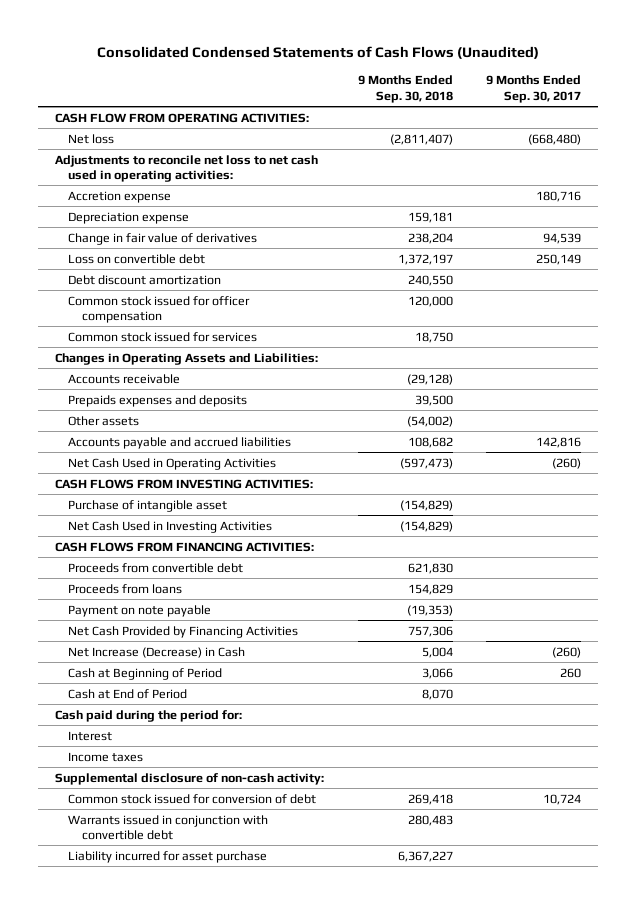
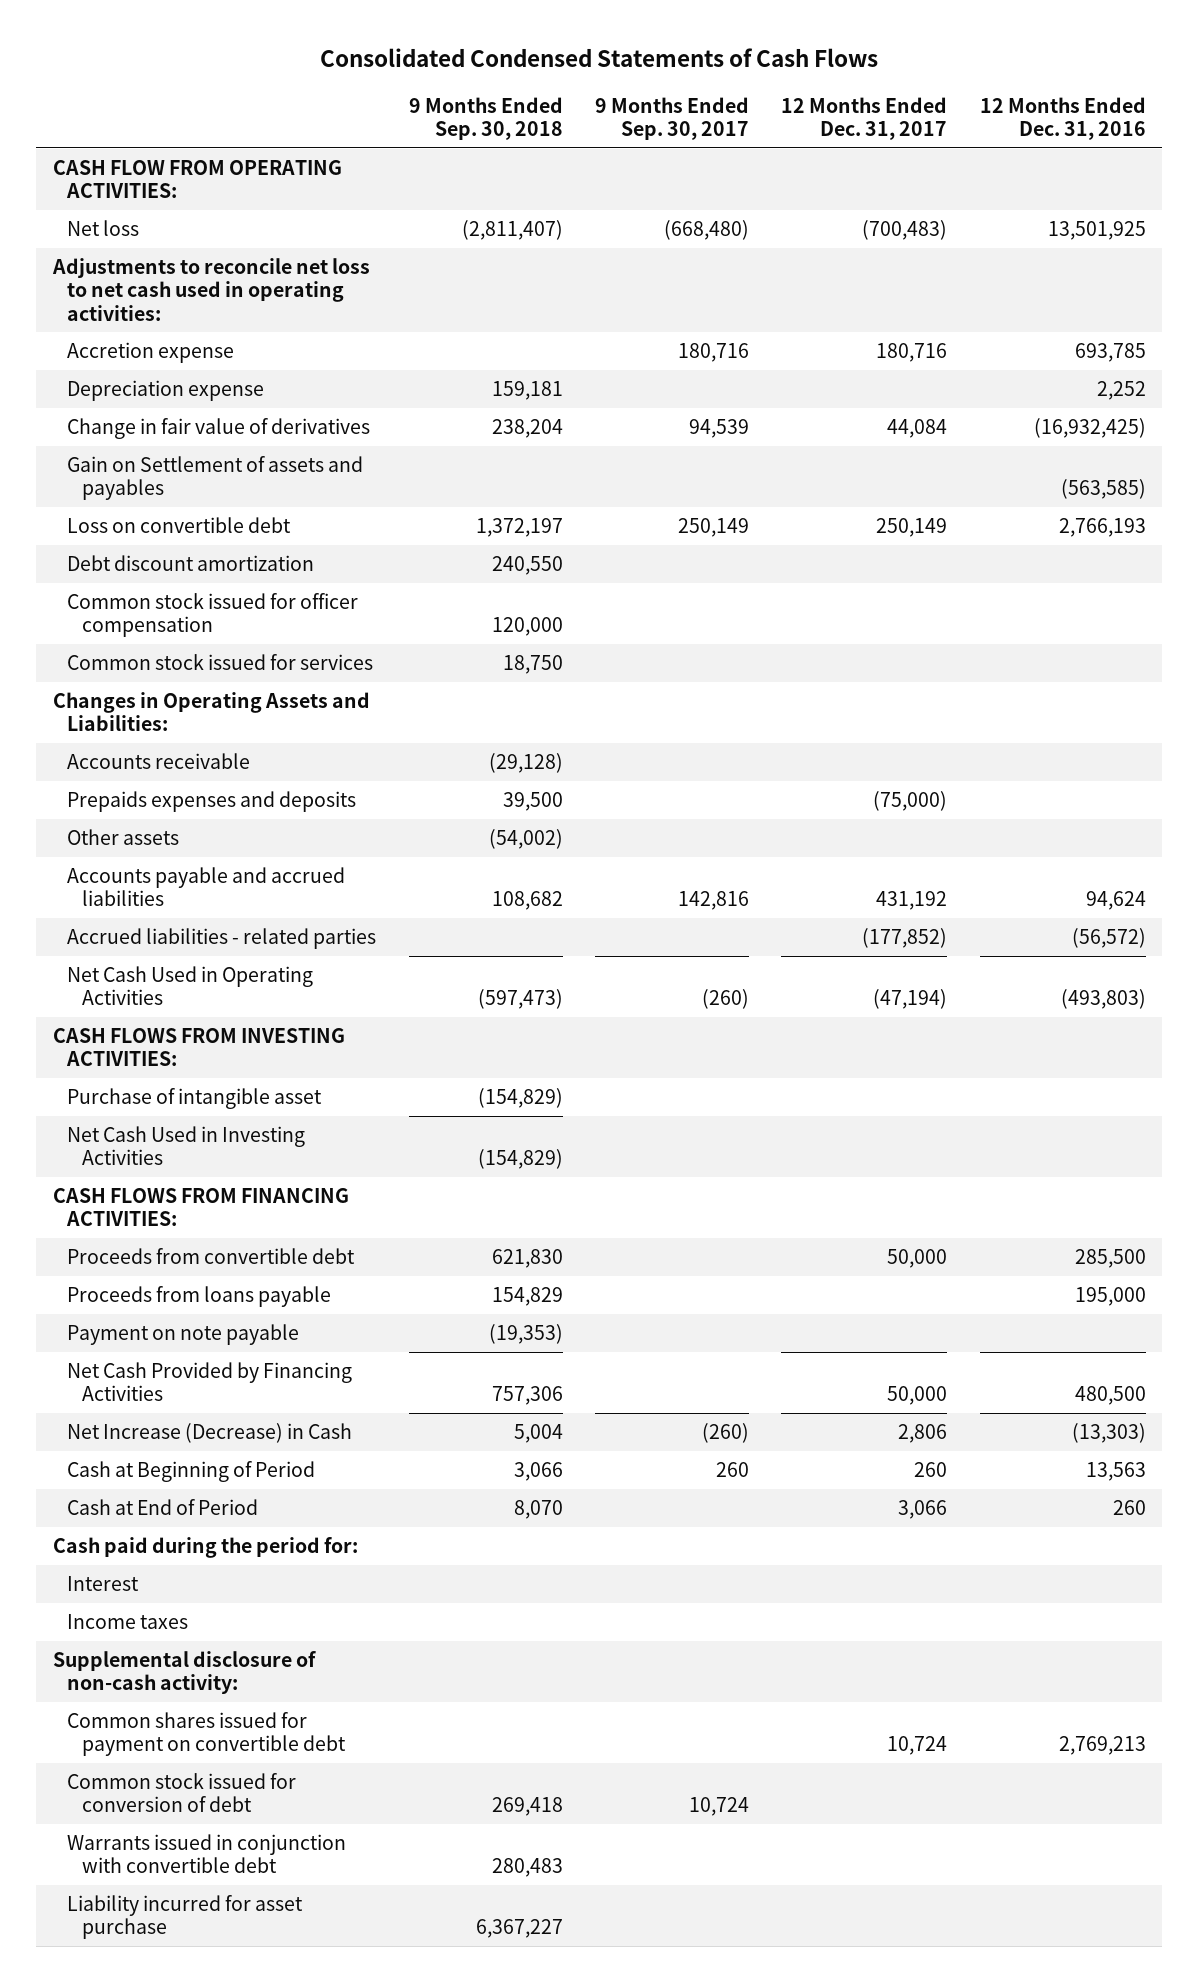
[97,46,540,60] Consolidated Condensed Statements of Cash Flows (Unaudited) -> [320,47,879,67] Consolidated Condensed Statements of Cash Flows
none -> [781,96,948,140] 12 Months Ended Dec. 31, 2017
none -> [979,96,1146,140] 12 Months Ended Dec. 31, 2016
none -> [67,456,364,501] Gain on Settlement of assets and payables
none -> [67,928,377,950] Accrued liabilities - related parties
[68,583,183,594] Proceeds from loans -> [67,1286,332,1308] Proceeds from loans payable
none -> [67,1712,346,1757] Common shares issued for payment on convertible debt

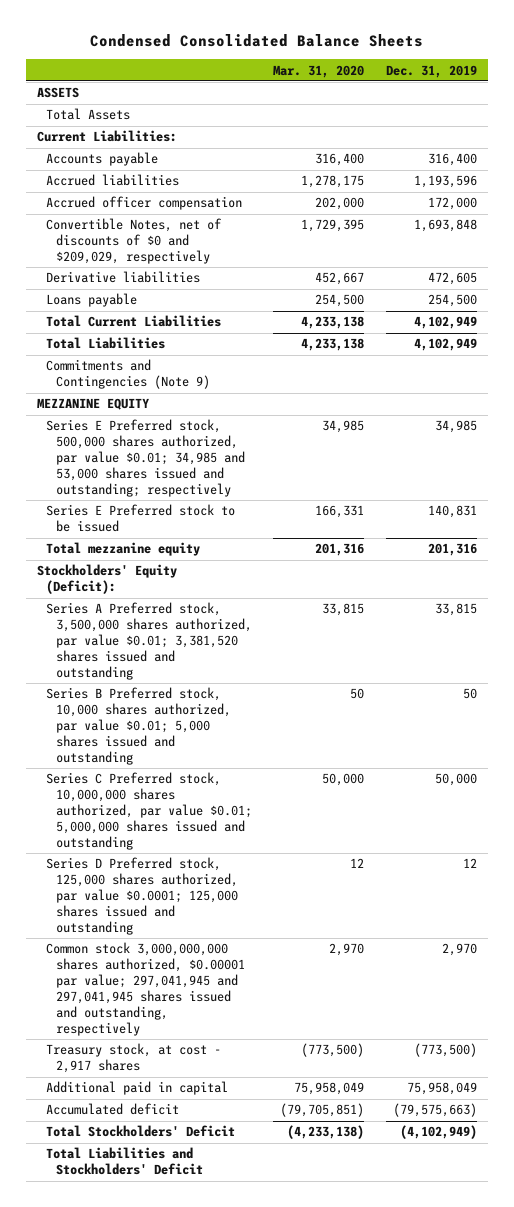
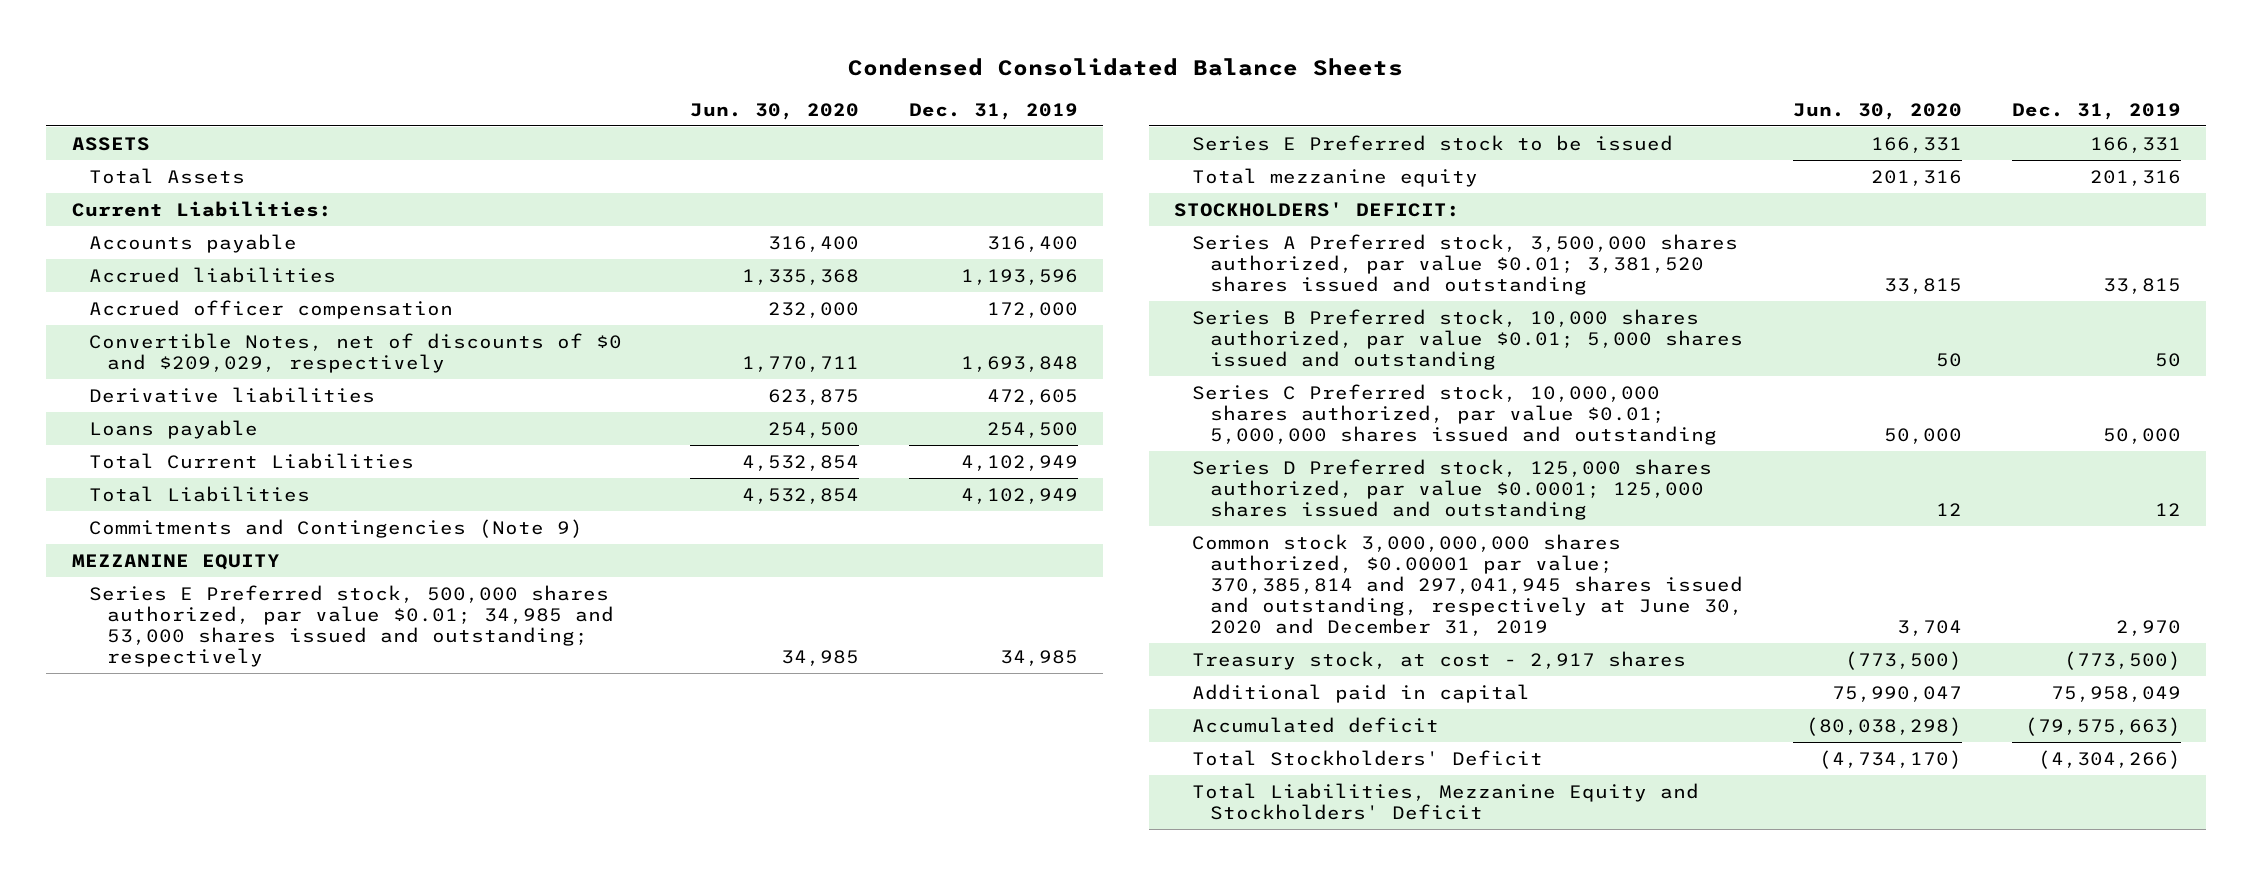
[273,64,365,78] Mar. 31, 2020 -> none
none -> [690,102,860,120] Jun. 30, 2020
[428,505,478,519] 140,831 -> [2089,136,2181,153] 166,331
[36,564,177,595] Stockholders' Equity (Deficit): -> [1173,201,1460,217] STOCKHOLDERS' DEFICIT:
[46,942,245,1036] Common stock 3,000,000,000 shares authorized, $0.00001 par value; 297,041,945 and 297,041,945 shares issued and outstanding, respectively -> [1191,533,1743,637] Common stock 3,000,000,000 shares authorized, $0.00001 par value; 370,385,814 and 297,041,945 shares issued and outstanding, respectively at June 30, 2020 and December 31, 2019
[400,1125,478,1140] (4,102,949) -> [2037,749,2181,769] (4,304,266)
[46,1147,203,1176] Total Liabilities and Stockholders' Deficit -> [1191,782,1699,820] Total Liabilities, Mezzanine Equity and Stockholders' Deficit

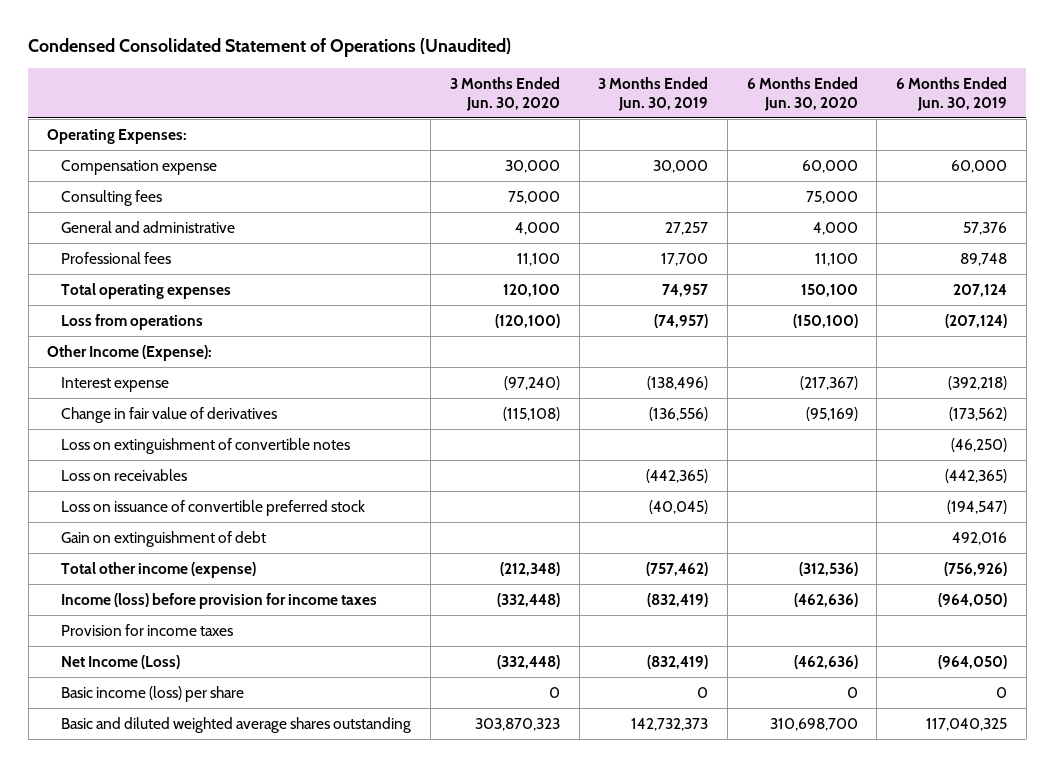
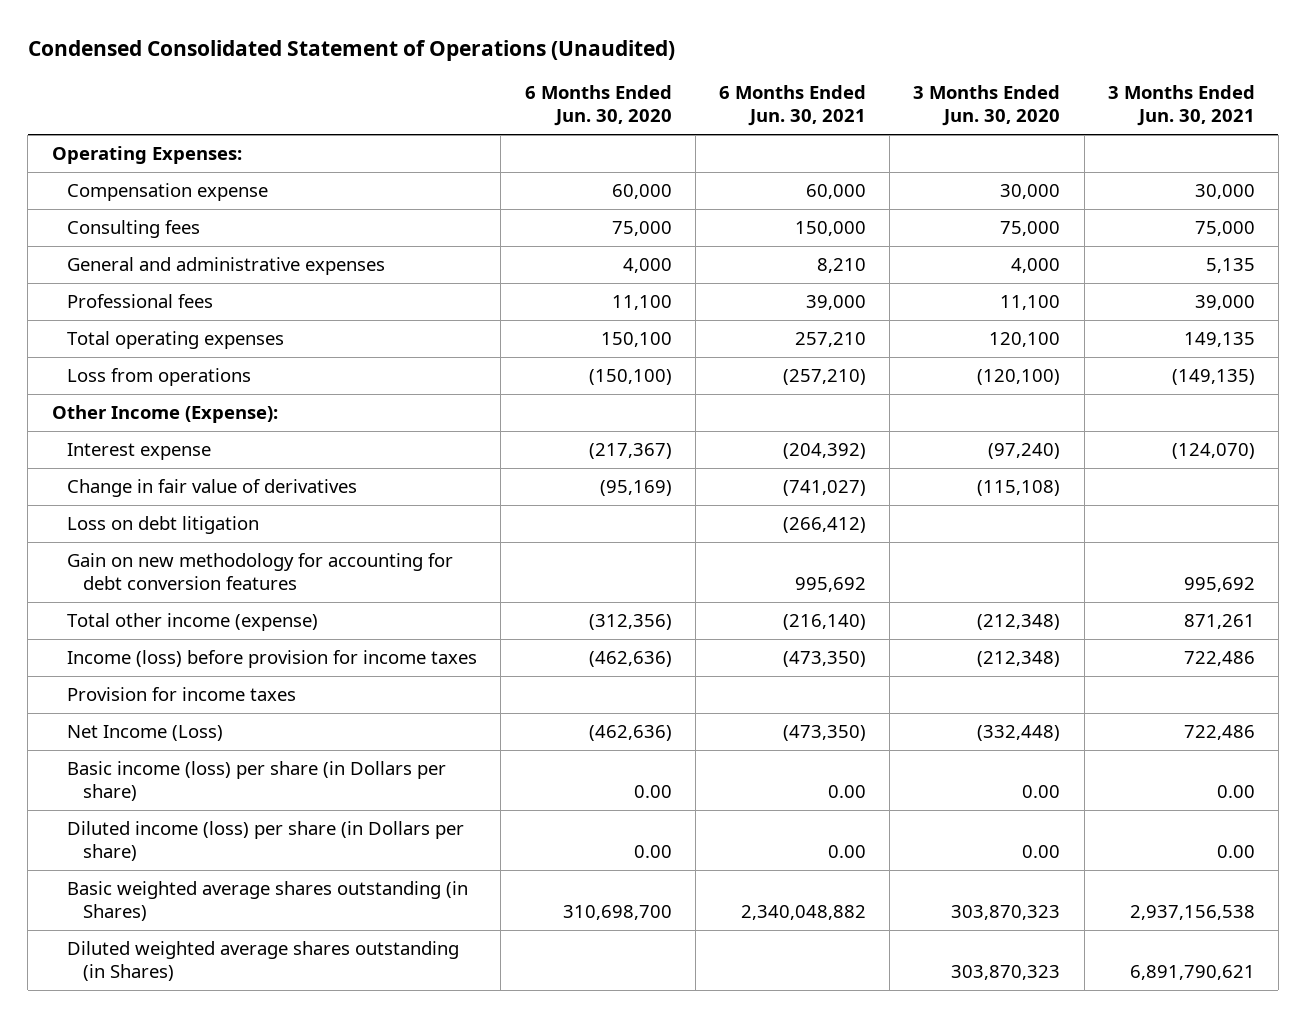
[598,76,709,111] 3 Months Ended Jun. 30, 2019 -> none
[895,76,1007,111] 6 Months Ended Jun. 30, 2019 -> none
none -> [718,85,866,127] 6 Months Ended Jun. 30, 2021
none -> [1107,85,1255,127] 3 Months Ended Jun. 30, 2021
[61,220,236,233] General and administrative -> [67,256,386,275] General and administrative expenses
[61,437,351,454] Loss on extinguishment of convertible notes -> none
[61,468,188,481] Loss on receivables -> none
[61,499,366,516] Loss on issuance of convertible preferred stock -> none
[61,530,267,547] Gain on extinguishment of debt -> [67,515,260,534] Loss on debt litigation
none -> [67,552,454,590] Gain on new methodology for accounting for debt conversion features
[798,561,858,576] (312,536) -> [588,613,672,630] (312,356)
[496,592,560,607] (332,448) -> [977,650,1061,667] (212,348)
[61,685,245,702] Basic income (loss) per share -> [67,760,447,801] Basic income (loss) per share (in Dollars per share)
[548,686,560,698] 0 -> [1022,784,1061,798] 0.00
[846,686,858,698] 0 -> [633,784,672,798] 0.00
none -> [67,820,465,861] Diluted income (loss) per share (in Dollars per share)
[61,716,412,733] Basic and diluted weighted average shares outstanding -> [67,880,469,921] Basic weighted average shares outstanding (in Shares)
none -> [67,940,460,981] Diluted weighted average shares outstanding (in Shares)

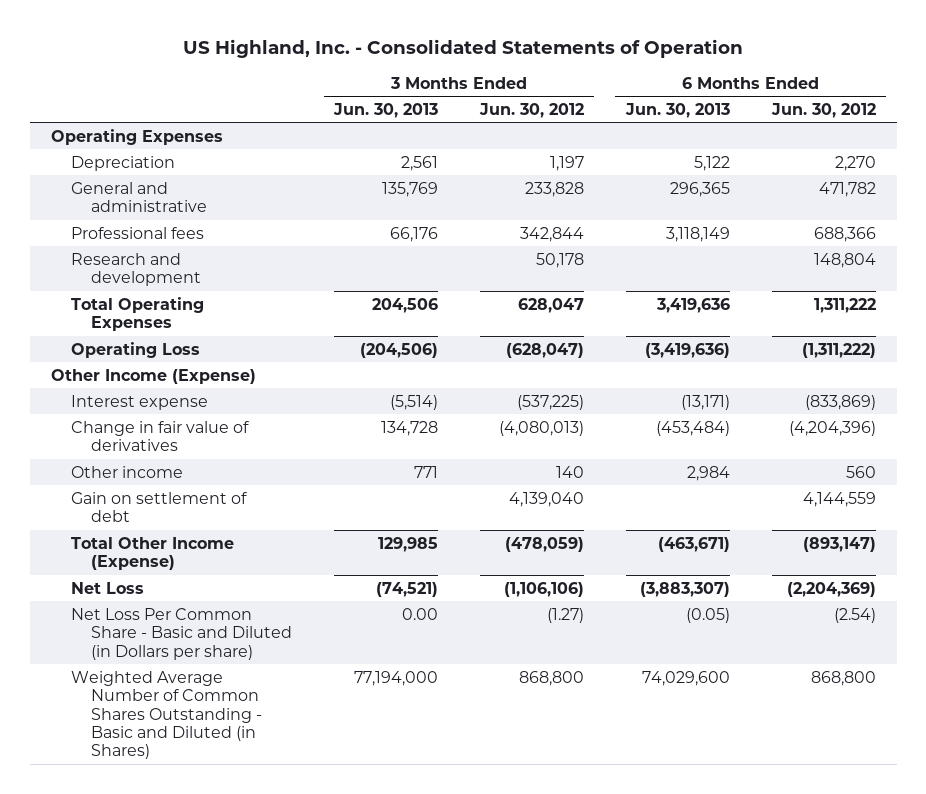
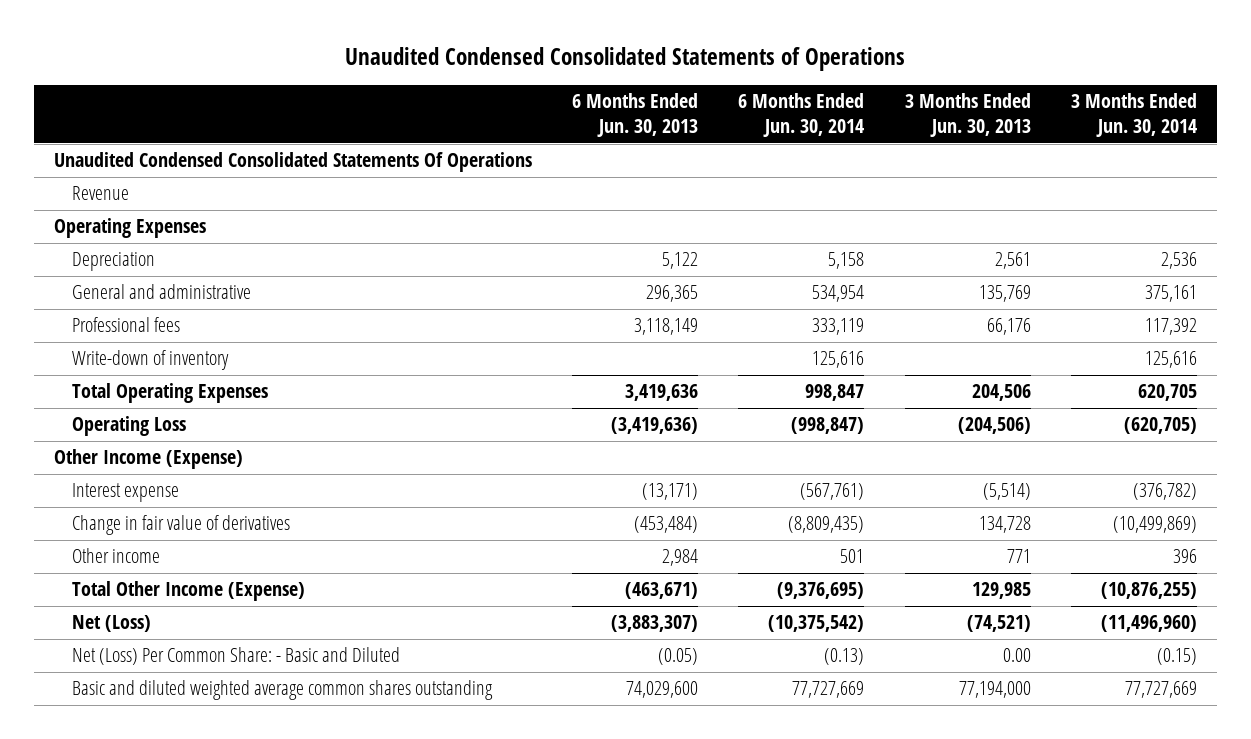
[183,39,744,59] US Highland, Inc. - Consolidated Statements of Operation -> [345,46,906,71] Unaudited Condensed Consolidated Statements of Operations
[478,103,584,119] Jun. 30, 2012 -> none
[770,103,876,119] Jun. 30, 2012 -> none
none -> [738,93,865,138] 6 Months Ended Jun. 30, 2014
none -> [1070,93,1197,138] 3 Months Ended Jun. 30, 2014
none -> [54,152,533,173] Unaudited Condensed Consolidated Statements Of Operations
none -> [72,186,130,201] Revenue
[70,252,202,287] Research and development -> none
none -> [72,350,230,371] Write-down of inventory
[70,491,247,523] Gain on settlement of debt -> none
[70,581,144,594] Net Loss -> [72,615,152,633] Net (Loss)
[70,607,293,660] Net Loss Per Common Share - Basic and Diluted (in Dollars per share) -> [72,647,401,666] Net (Loss) Per Common Share: - Basic and Diluted
[70,670,263,760] Weighted Average Number of Common Shares Outstanding - Basic and Diluted (in Shares) -> [72,680,494,701] Basic and diluted weighted average common shares outstanding

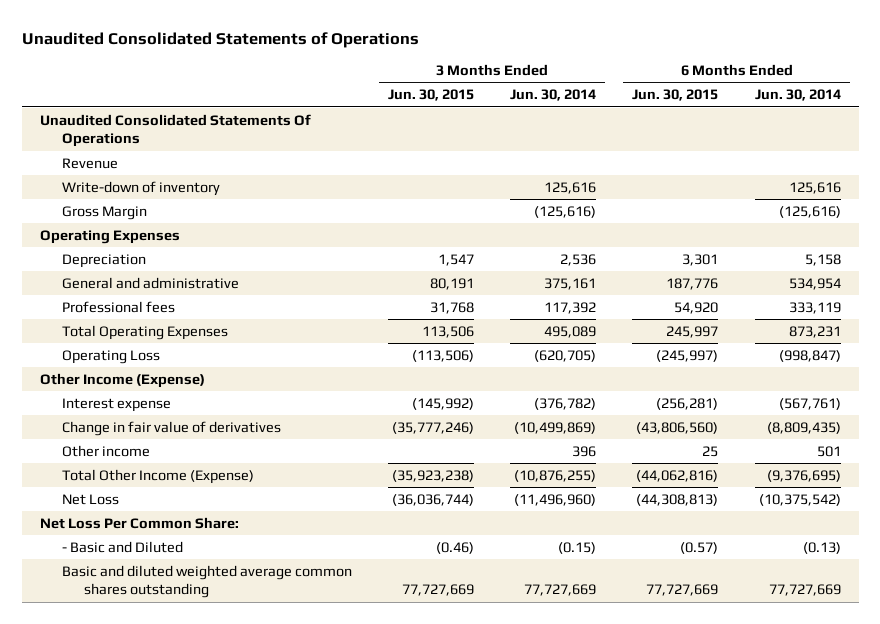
[345,46,906,71] Unaudited Condensed Consolidated Statements of Operations -> [21,31,419,48] Unaudited Consolidated Statements of Operations
[572,93,699,138] 6 Months Ended Jun. 30, 2013 -> none
[904,93,1031,138] 3 Months Ended Jun. 30, 2013 -> none
none -> [388,89,475,102] Jun. 30, 2015
none -> [632,89,719,102] Jun. 30, 2015
[54,152,533,173] Unaudited Condensed Consolidated Statements Of Operations -> [39,113,311,147] Unaudited Consolidated Statements Of Operations
[72,350,230,371] Write-down of inventory -> [61,180,220,196] Write-down of inventory
none -> [61,205,147,220] Gross Margin
[805,384,865,402] 998,847 -> [788,325,841,338] 873,231
[1137,384,1197,402] 620,705 -> [544,325,597,338] 495,089
[72,615,152,633] Net (Loss) -> [61,493,119,505] Net Loss
none -> [39,516,239,529] Net Loss Per Common Share:
[72,647,401,666] Net (Loss) Per Common Share: - Basic and Diluted -> [61,540,183,553] - Basic and Diluted

